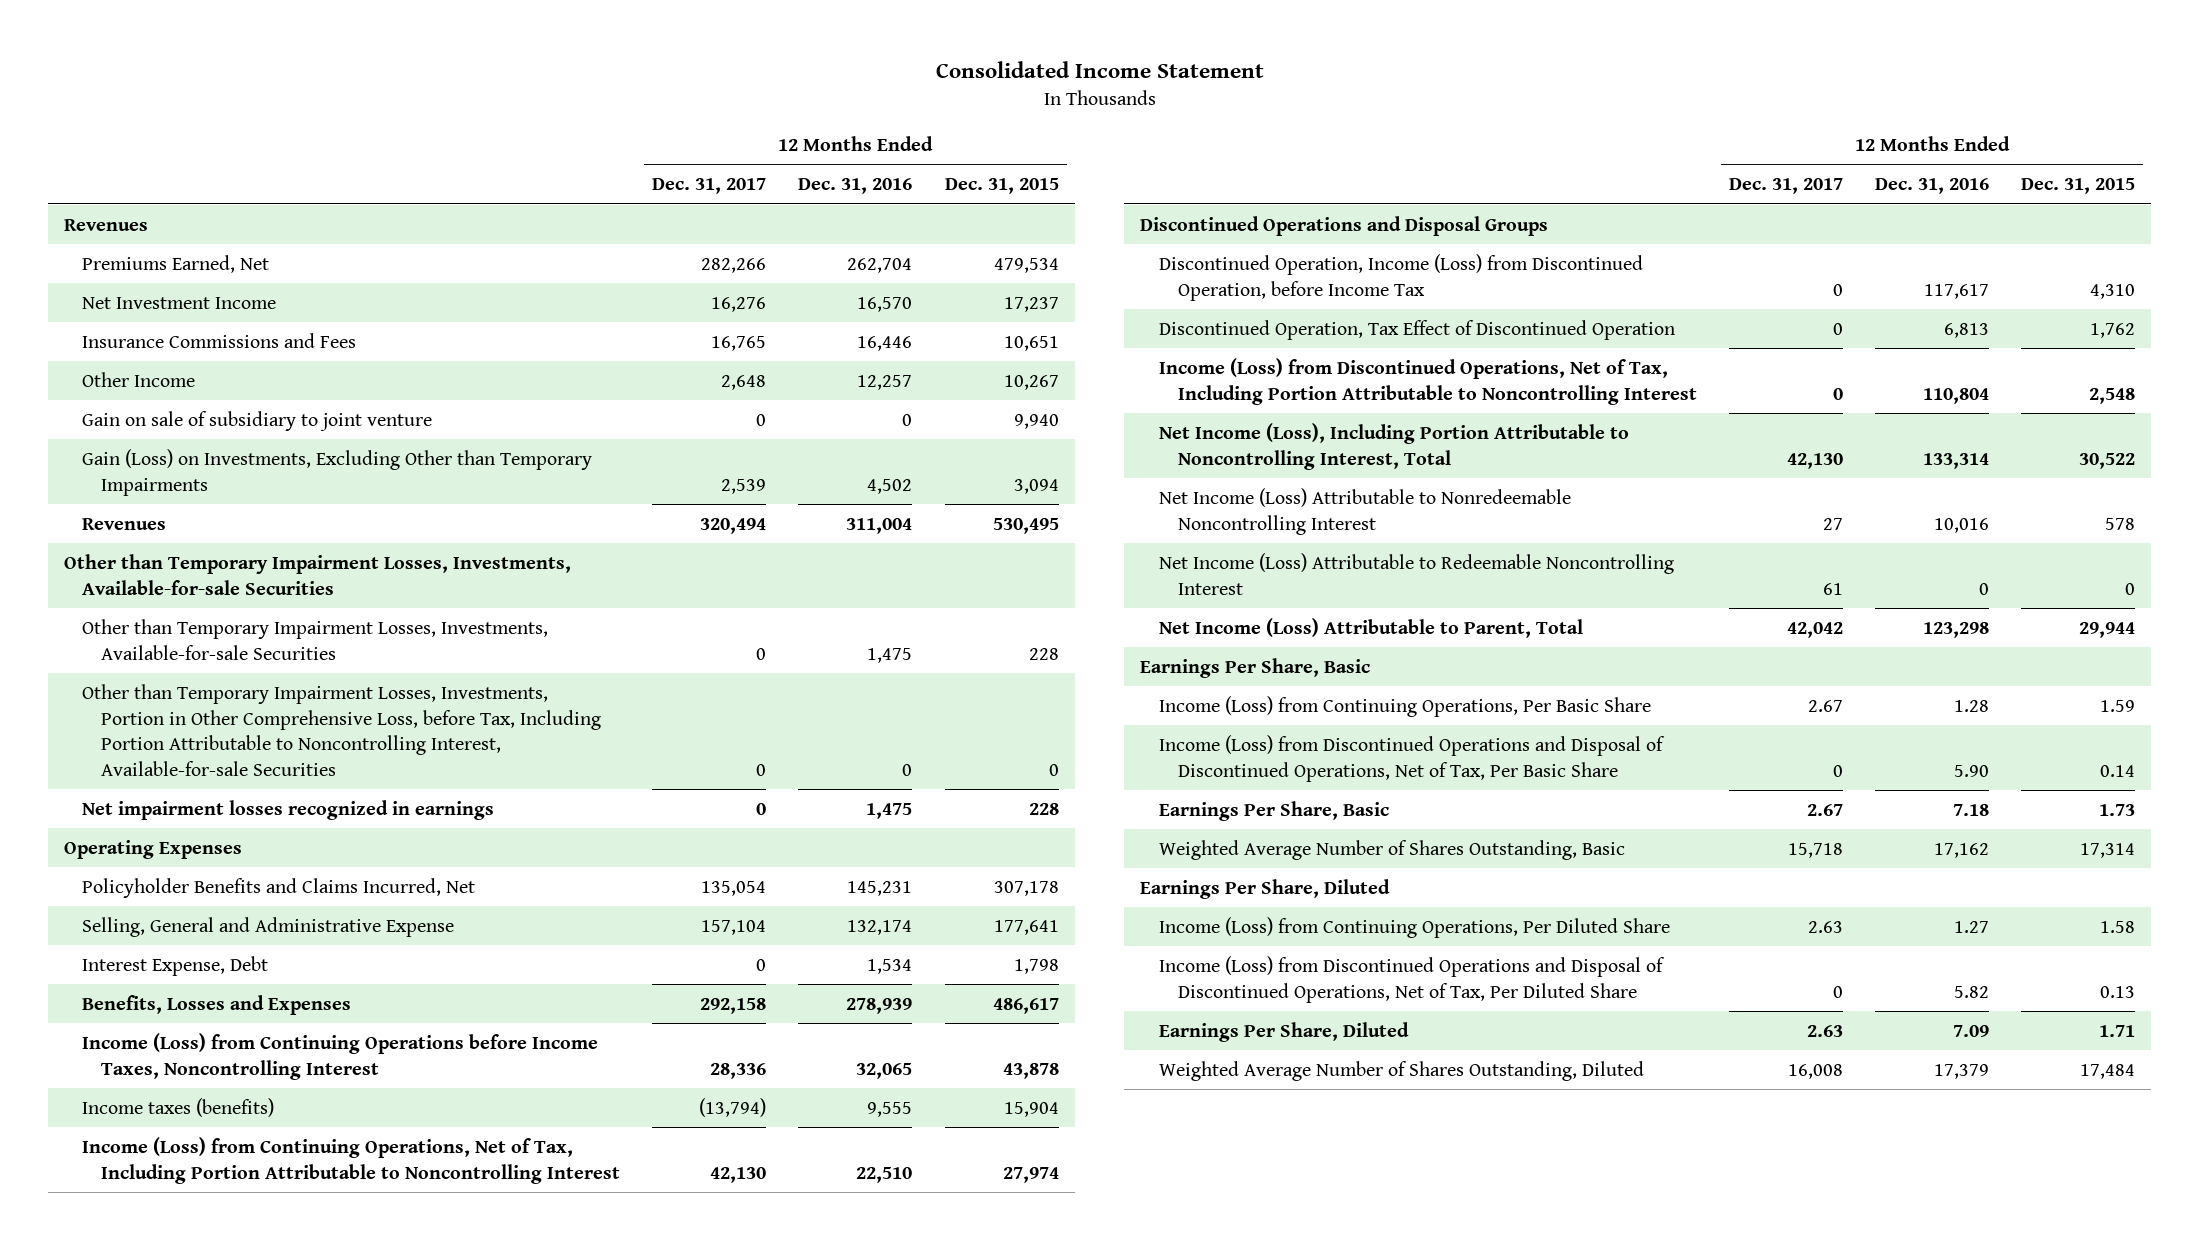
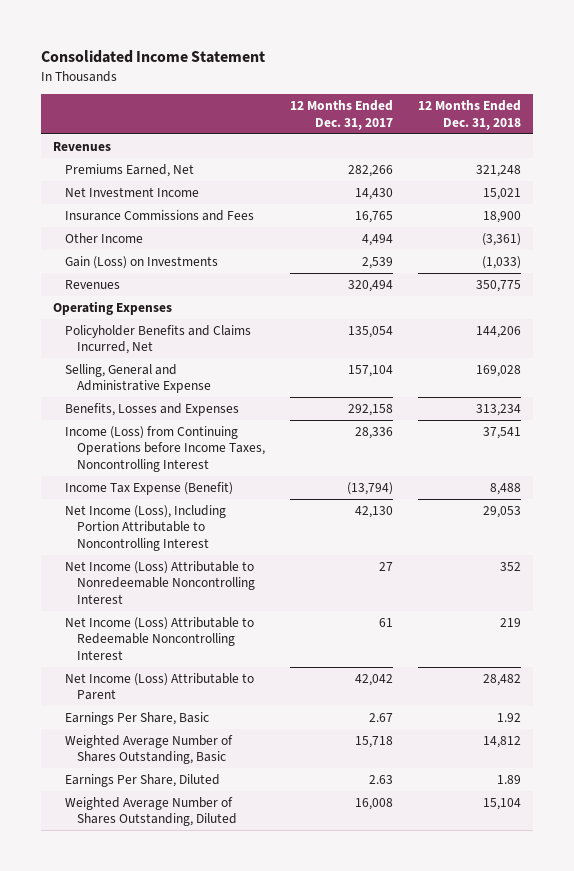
[798,178,913,195] Dec. 31, 2016 -> none
[944,178,1059,195] Dec. 31, 2015 -> none
none -> [417,100,521,130] 12 Months Ended Dec. 31, 2018
[711,296,767,312] 16,276 -> [355,187,394,200] 14,430
[82,410,433,431] Gain on sale of subsidiary to joint venture -> none
[721,374,767,390] 2,648 -> [362,233,394,246] 4,494
[82,448,593,496] Gain (Loss) on Investments, Excluding Other than Temporary Impairments -> [65,255,219,269] Gain (Loss) on Investments
[63,553,571,595] Other than Temporary Impairment Losses, Investments, Available-for-sale Securities -> none
[82,618,549,660] Other than Temporary Impairment Losses, Investments, Available-for-sale Securities -> none
[82,683,601,776] Other than Temporary Impairment Losses, Investments, Portion in Other Comprehensive Loss, before Tax, Including Portion Attributable to Noncontrolling Interest, Available-for-sale Securities -> none
[82,799,495,820] Net impairment losses recognized in earnings -> none
[82,955,269,976] Interest Expense, Debt -> none
[82,1136,620,1184] Income (Loss) from Continuing Operations, Net of Tax, Including Portion Attributable to Noncontrolling Interest -> none
[1140,215,1549,236] Discontinued Operations and Disposal Groups -> none
[1158,253,1643,301] Discontinued Operation, Income (Loss) from Discontinued Operation, before Income Tax -> none
[1158,319,1675,340] Discontinued Operation, Tax Effect of Discontinued Operation -> none
[1158,357,1697,405] Income (Loss) from Discontinued Operations, Net of Tax, Including Portion Attributable to Noncontrolling Interest -> none
[82,1097,275,1117] Income taxes (benefits) -> [65,481,234,495] Income Tax Expense (Benefit)
[1158,422,1629,470] Net Income (Loss), Including Portion Attributable to Noncontrolling Interest, Total -> [65,504,227,552] Net Income (Loss), Including Portion Attributable to Noncontrolling Interest
[1140,657,1371,678] Earnings Per Share, Basic -> none
[1158,695,1651,717] Income (Loss) from Continuing Operations, Per Basic Share -> none
[1158,734,1665,782] Income (Loss) from Discontinued Operations and Disposal of Discontinued Operations, Net of Tax, Per Basic Share -> none
[1158,617,1583,638] Net Income (Loss) Attributable to Parent, Total -> [65,672,255,701] Net Income (Loss) Attributable to Parent
[1140,878,1391,899] Earnings Per Share, Diluted -> none
[1158,916,1670,938] Income (Loss) from Continuing Operations, Per Diluted Share -> none
[1158,955,1665,1003] Income (Loss) from Discontinued Operations and Disposal of Discontinued Operations, Net of Tax, Per Diluted Share -> none

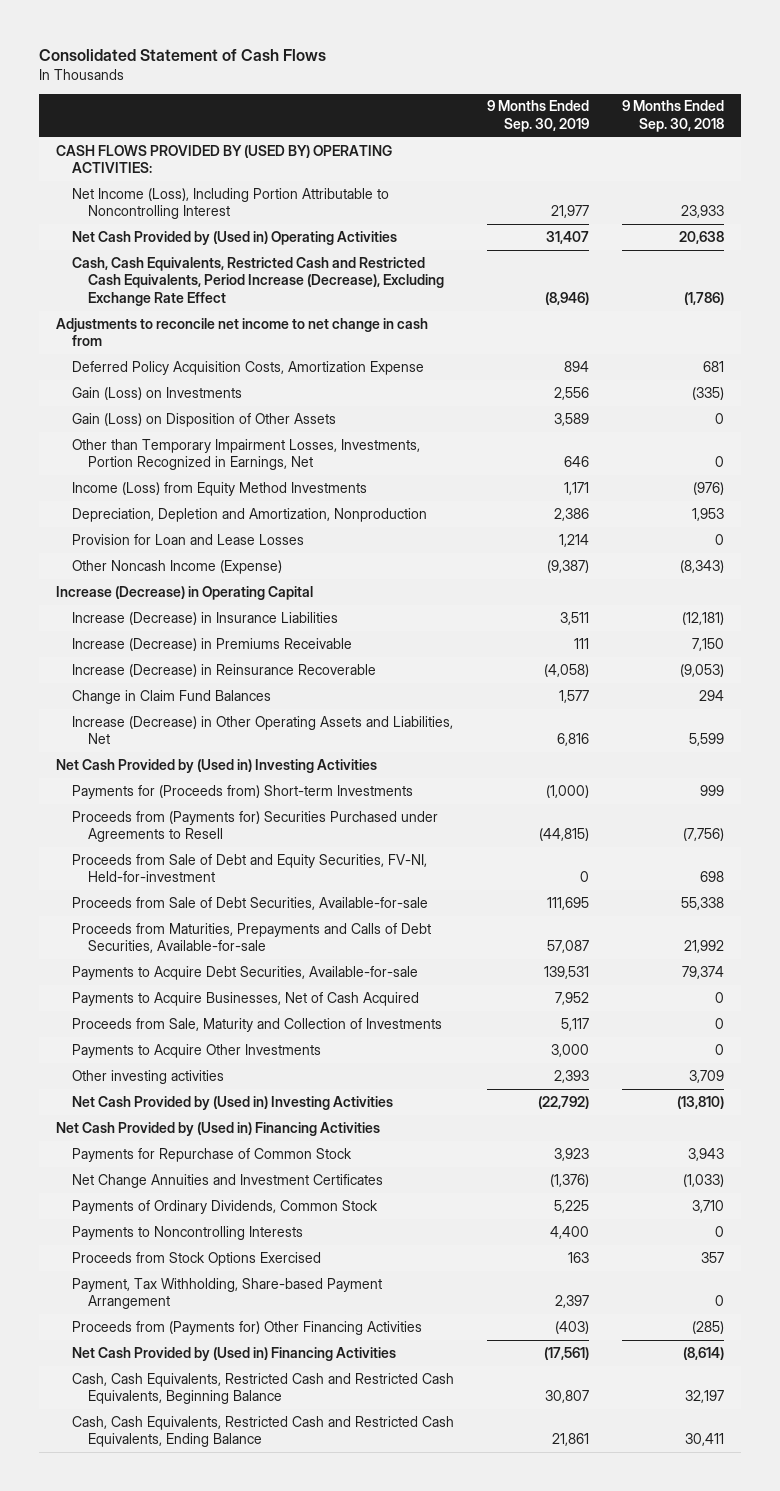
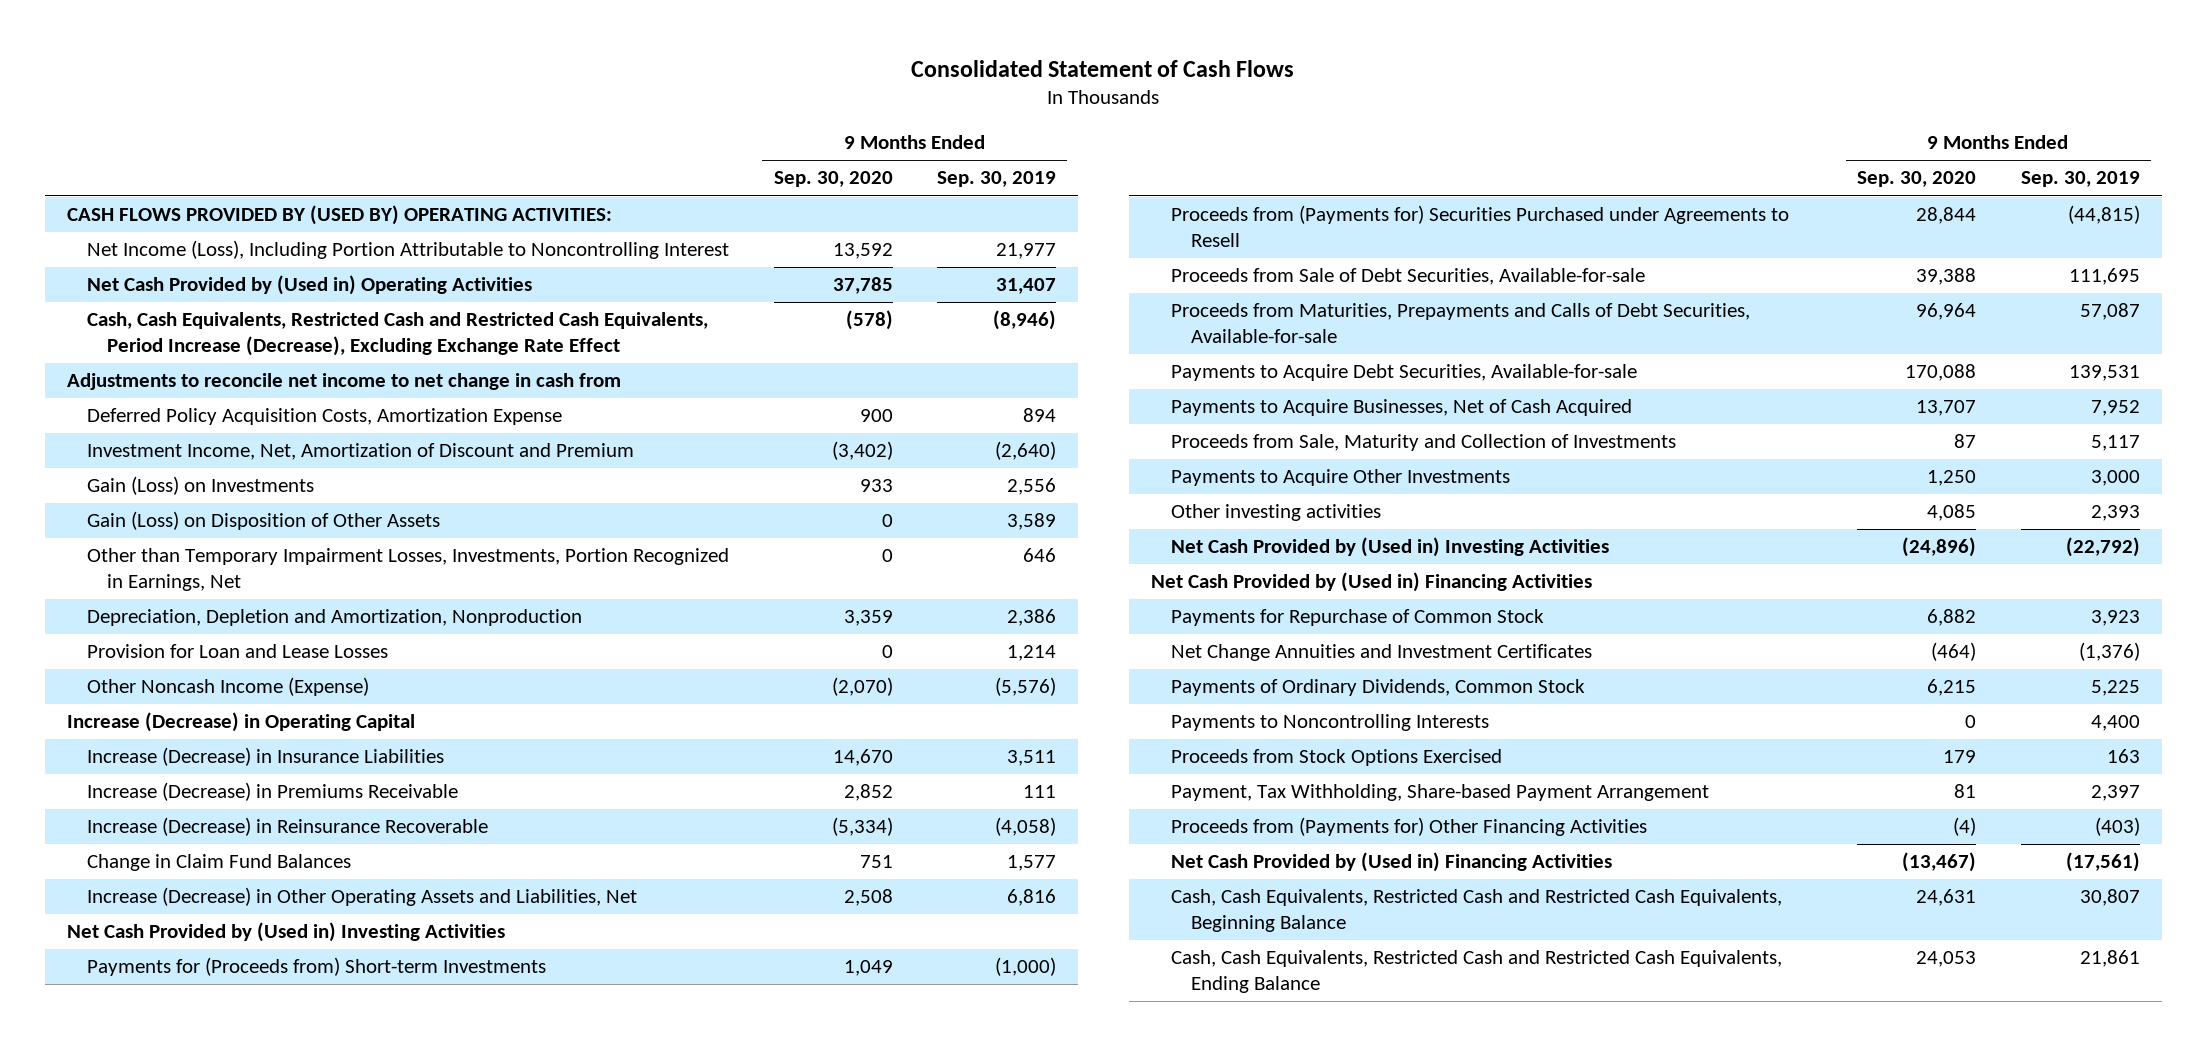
[622,100,725,132] 9 Months Ended Sep. 30, 2018 -> none
none -> [773,171,893,188] Sep. 30, 2020
none -> [87,443,635,461] Investment Income, Net, Amortization of Discount and Premium
[71,481,367,496] Income (Loss) from Equity Method Investments -> none
[547,559,590,573] (9,387) -> [994,677,1056,697] (5,576)
[71,853,427,883] Proceeds from Sale of Debt and Equity Securities, FV-NI, Held-for-investment -> none

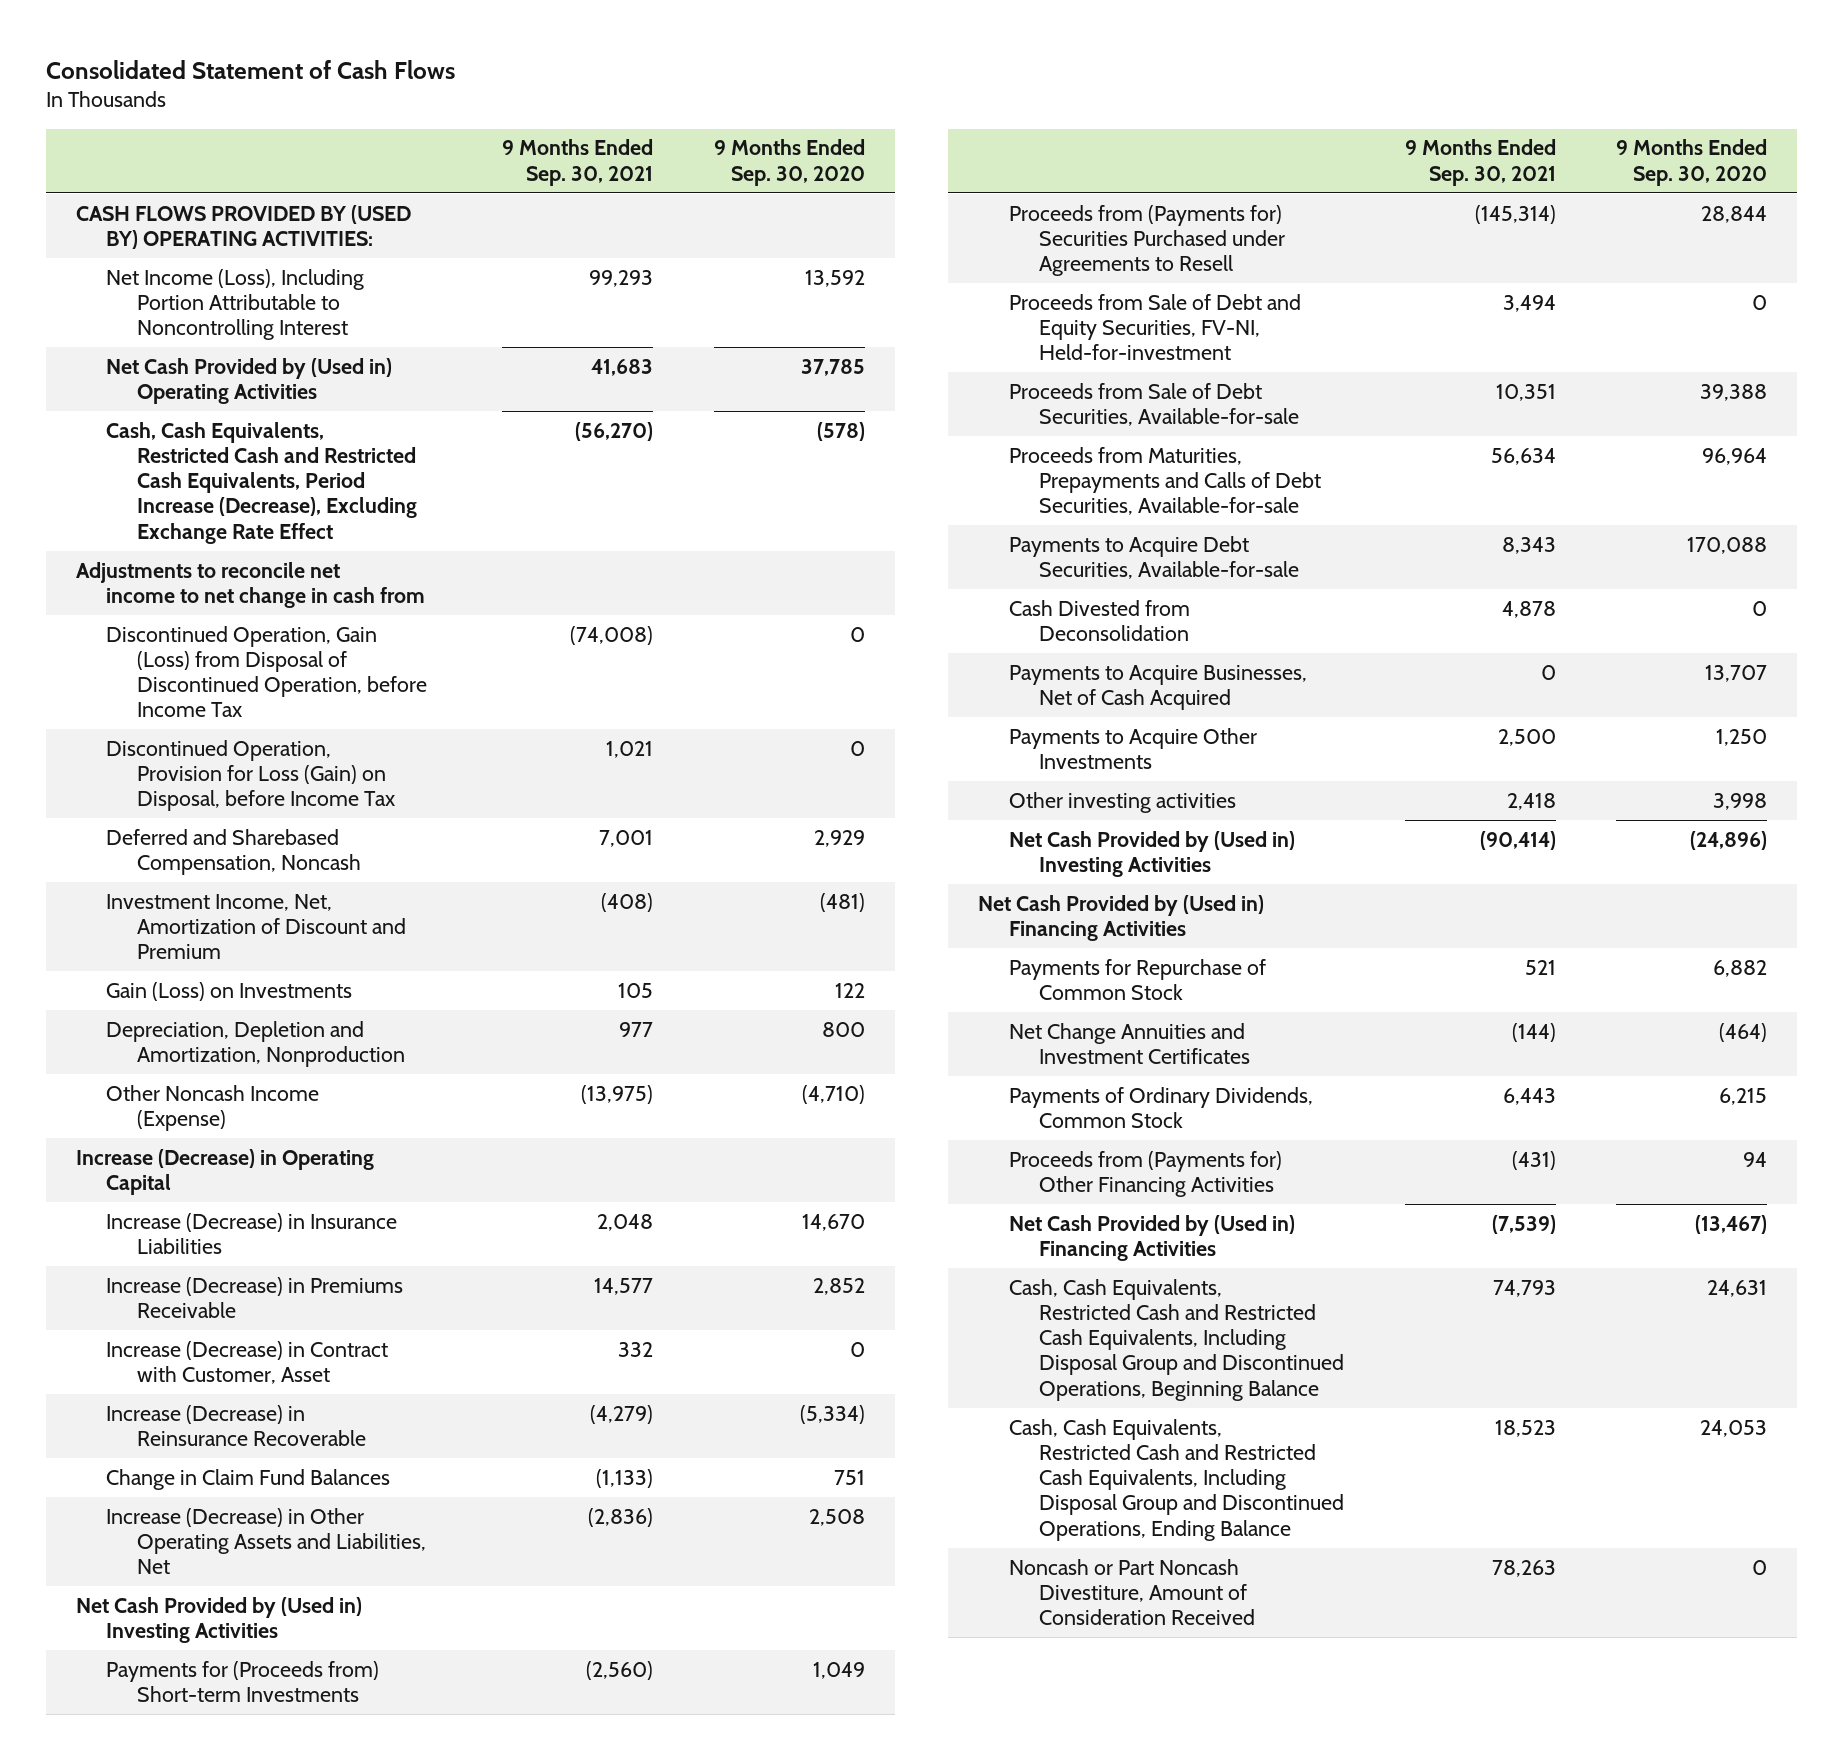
[936,171,1056,188] Sep. 30, 2019 -> none
none -> [502,139,654,186] 9 Months Ended Sep. 30, 2021
[87,408,563,426] Deferred Policy Acquisition Costs, Amortization Expense -> none
[87,511,441,531] Gain (Loss) on Disposition of Other Assets -> none
[87,548,730,591] Other than Temporary Impairment Losses, Investments, Portion Recognized in Earnings, Net -> none
[87,644,389,659] Provision for Loan and Lease Losses -> none
none -> [106,625,427,718] Discontinued Operation, Gain (Loss) from Disposal of Discontinued Operation, before Income Tax
none -> [106,739,395,812] Discontinued Operation, Provision for Loss (Gain) on Disposal, before Income Tax
none -> [106,828,361,876] Deferred and Sharebased Compensation, Noncash
[831,441,893,461] (3,402) -> [819,892,865,912] (481)
[859,479,893,493] 933 -> [834,982,865,998] 122
[843,610,893,627] 3,359 -> [821,1021,865,1037] 800
[831,677,893,697] (2,070) -> [801,1084,865,1104] (4,710)
none -> [106,1340,389,1385] Increase (Decrease) in Contract with Customer, Asset
none -> [1008,293,1301,361] Proceeds from Sale of Debt and Equity Securities, FV-NI, Held-for-investment
none -> [1008,599,1190,642] Cash Divested from Deconsolidation
[1170,434,1676,452] Proceeds from Sale, Maturity and Collection of Investments -> none
[1927,504,1977,522] 4,085 -> [1713,792,1768,810] 3,998
[1170,714,1489,732] Payments to Noncontrolling Interests -> none
[1170,749,1502,767] Proceeds from Stock Options Exercised -> none
[1170,784,1709,802] Payment, Tax Withholding, Share-based Payment Arrangement -> none
[1953,817,1977,837] (4) -> [1743,1151,1768,1167] 94
[1170,889,1782,932] Cash, Cash Equivalents, Restricted Cash and Restricted Cash Equivalents, Beginning Balance -> [1008,1278,1345,1401] Cash, Cash Equivalents, Restricted Cash and Restricted Cash Equivalents, Including Disposal Group and Discontinued Operations, Beginning Balance
[1170,950,1782,993] Cash, Cash Equivalents, Restricted Cash and Restricted Cash Equivalents, Ending Balance -> [1008,1418,1345,1541] Cash, Cash Equivalents, Restricted Cash and Restricted Cash Equivalents, Including Disposal Group and Discontinued Operations, Ending Balance
none -> [1008,1558,1256,1626] Noncash or Part Noncash Divestiture, Amount of Consideration Received

